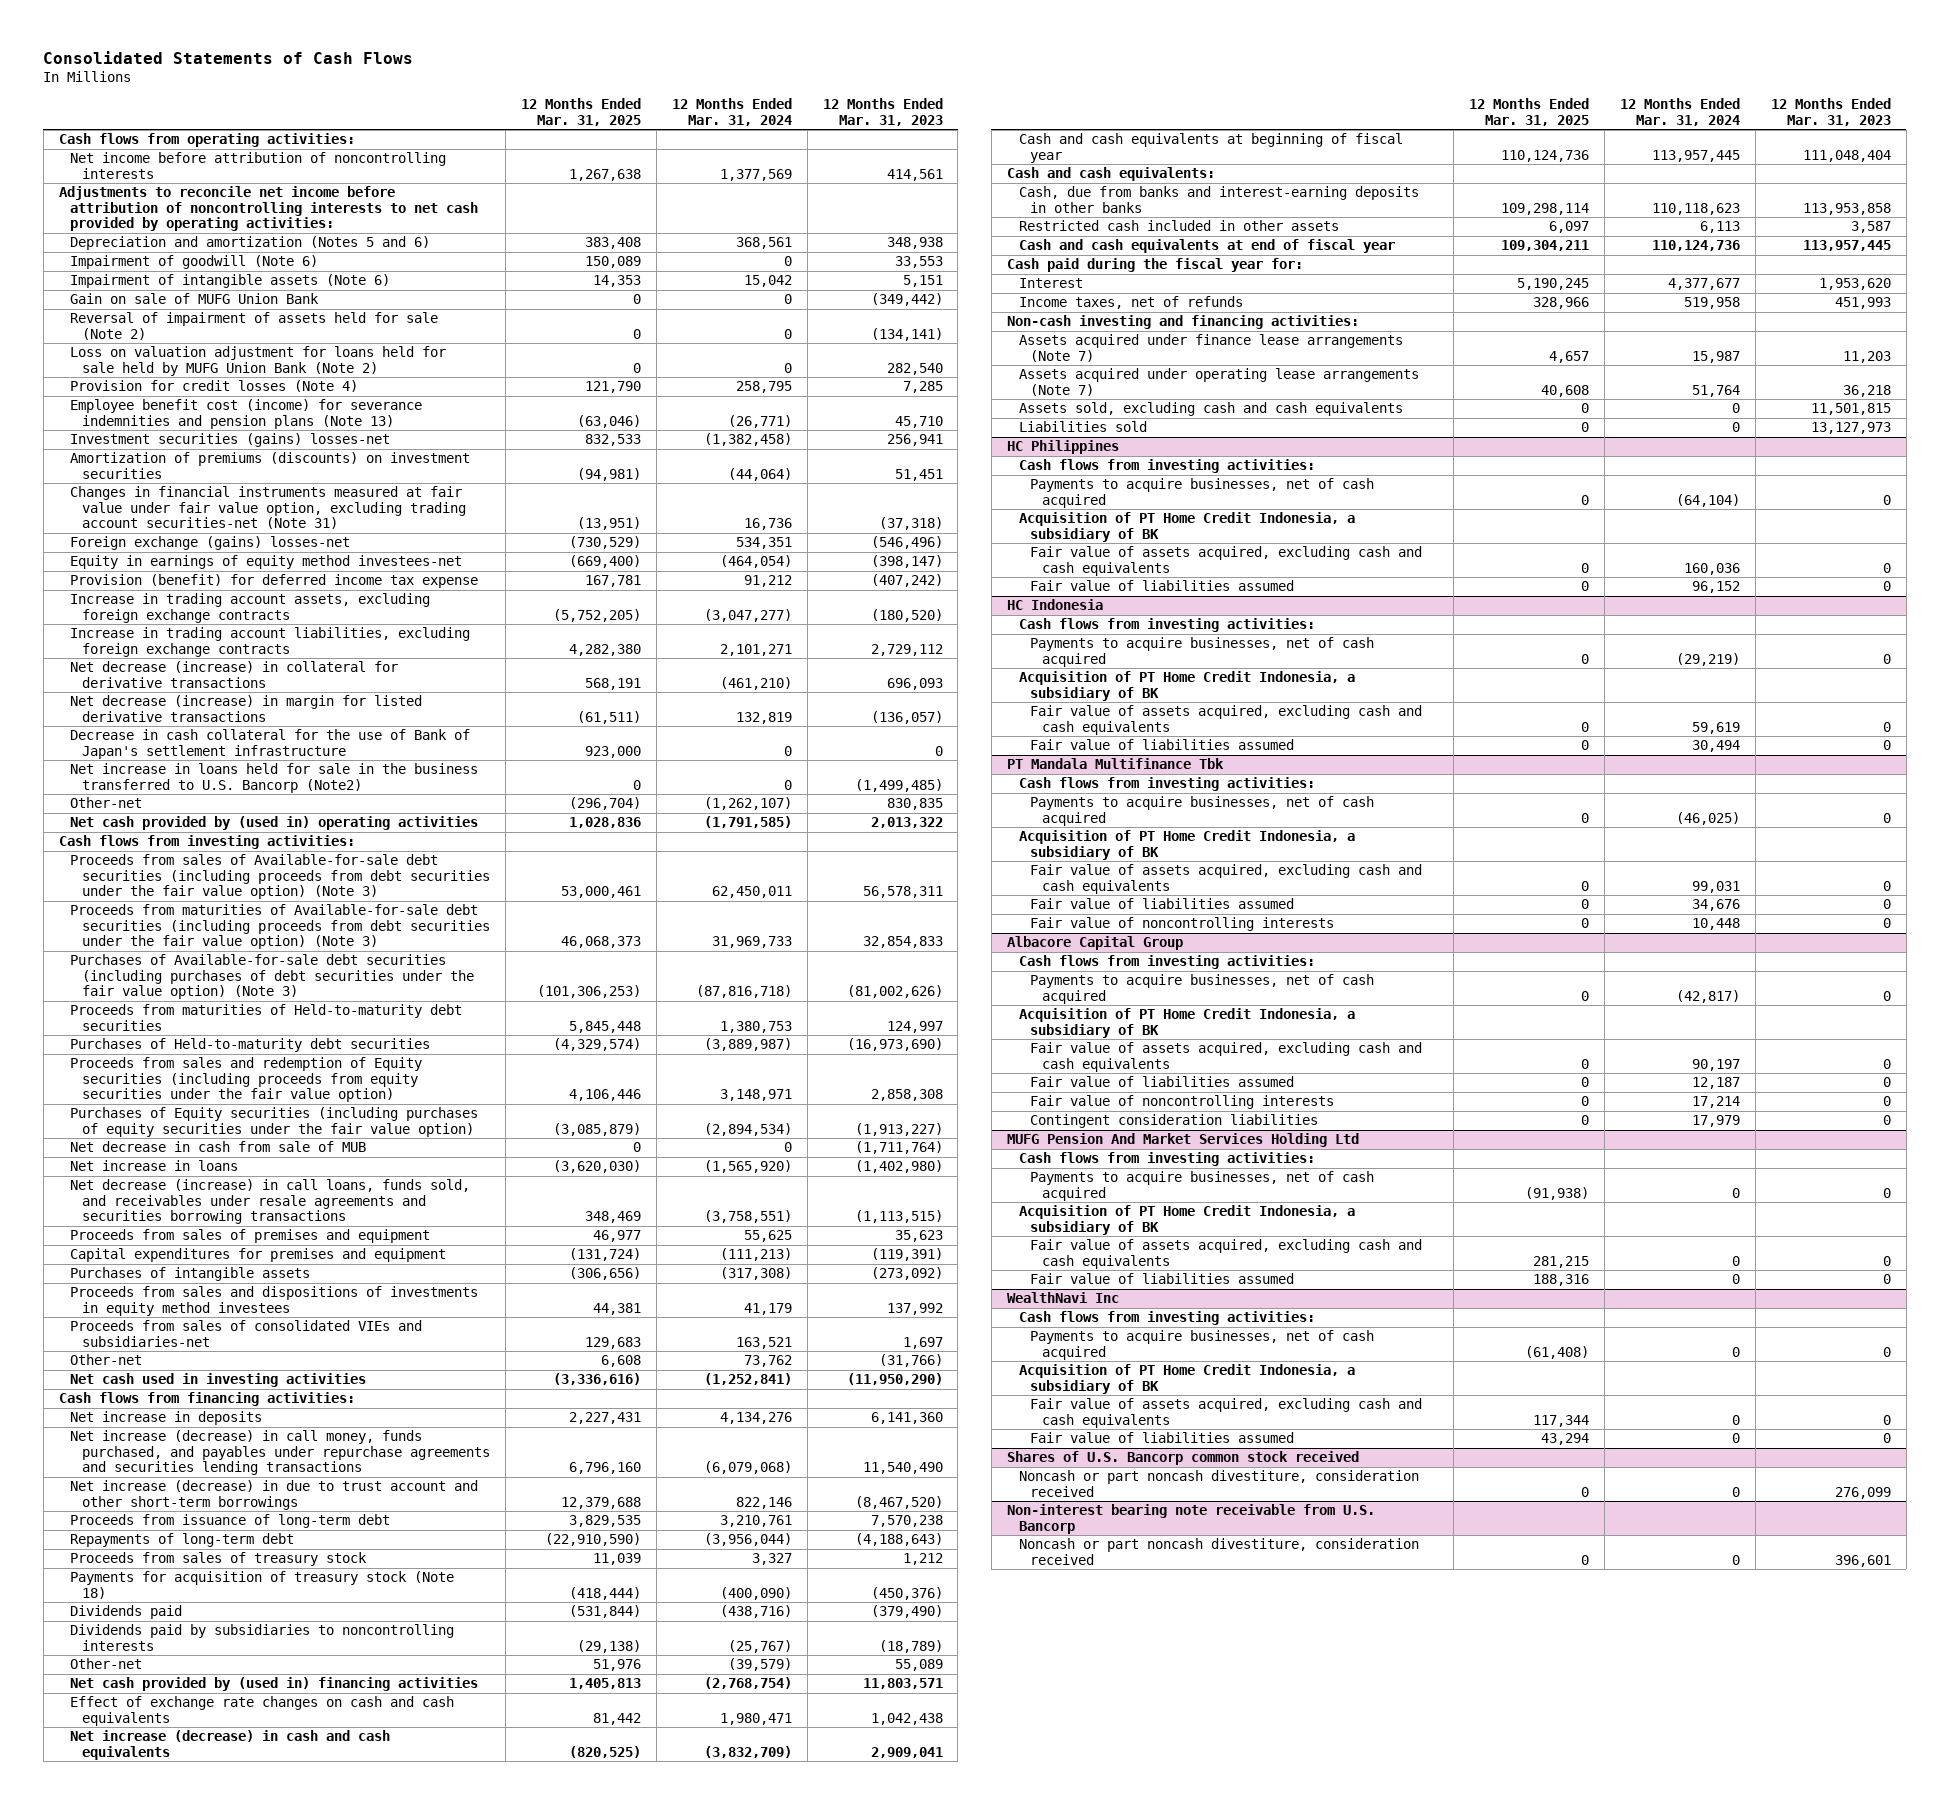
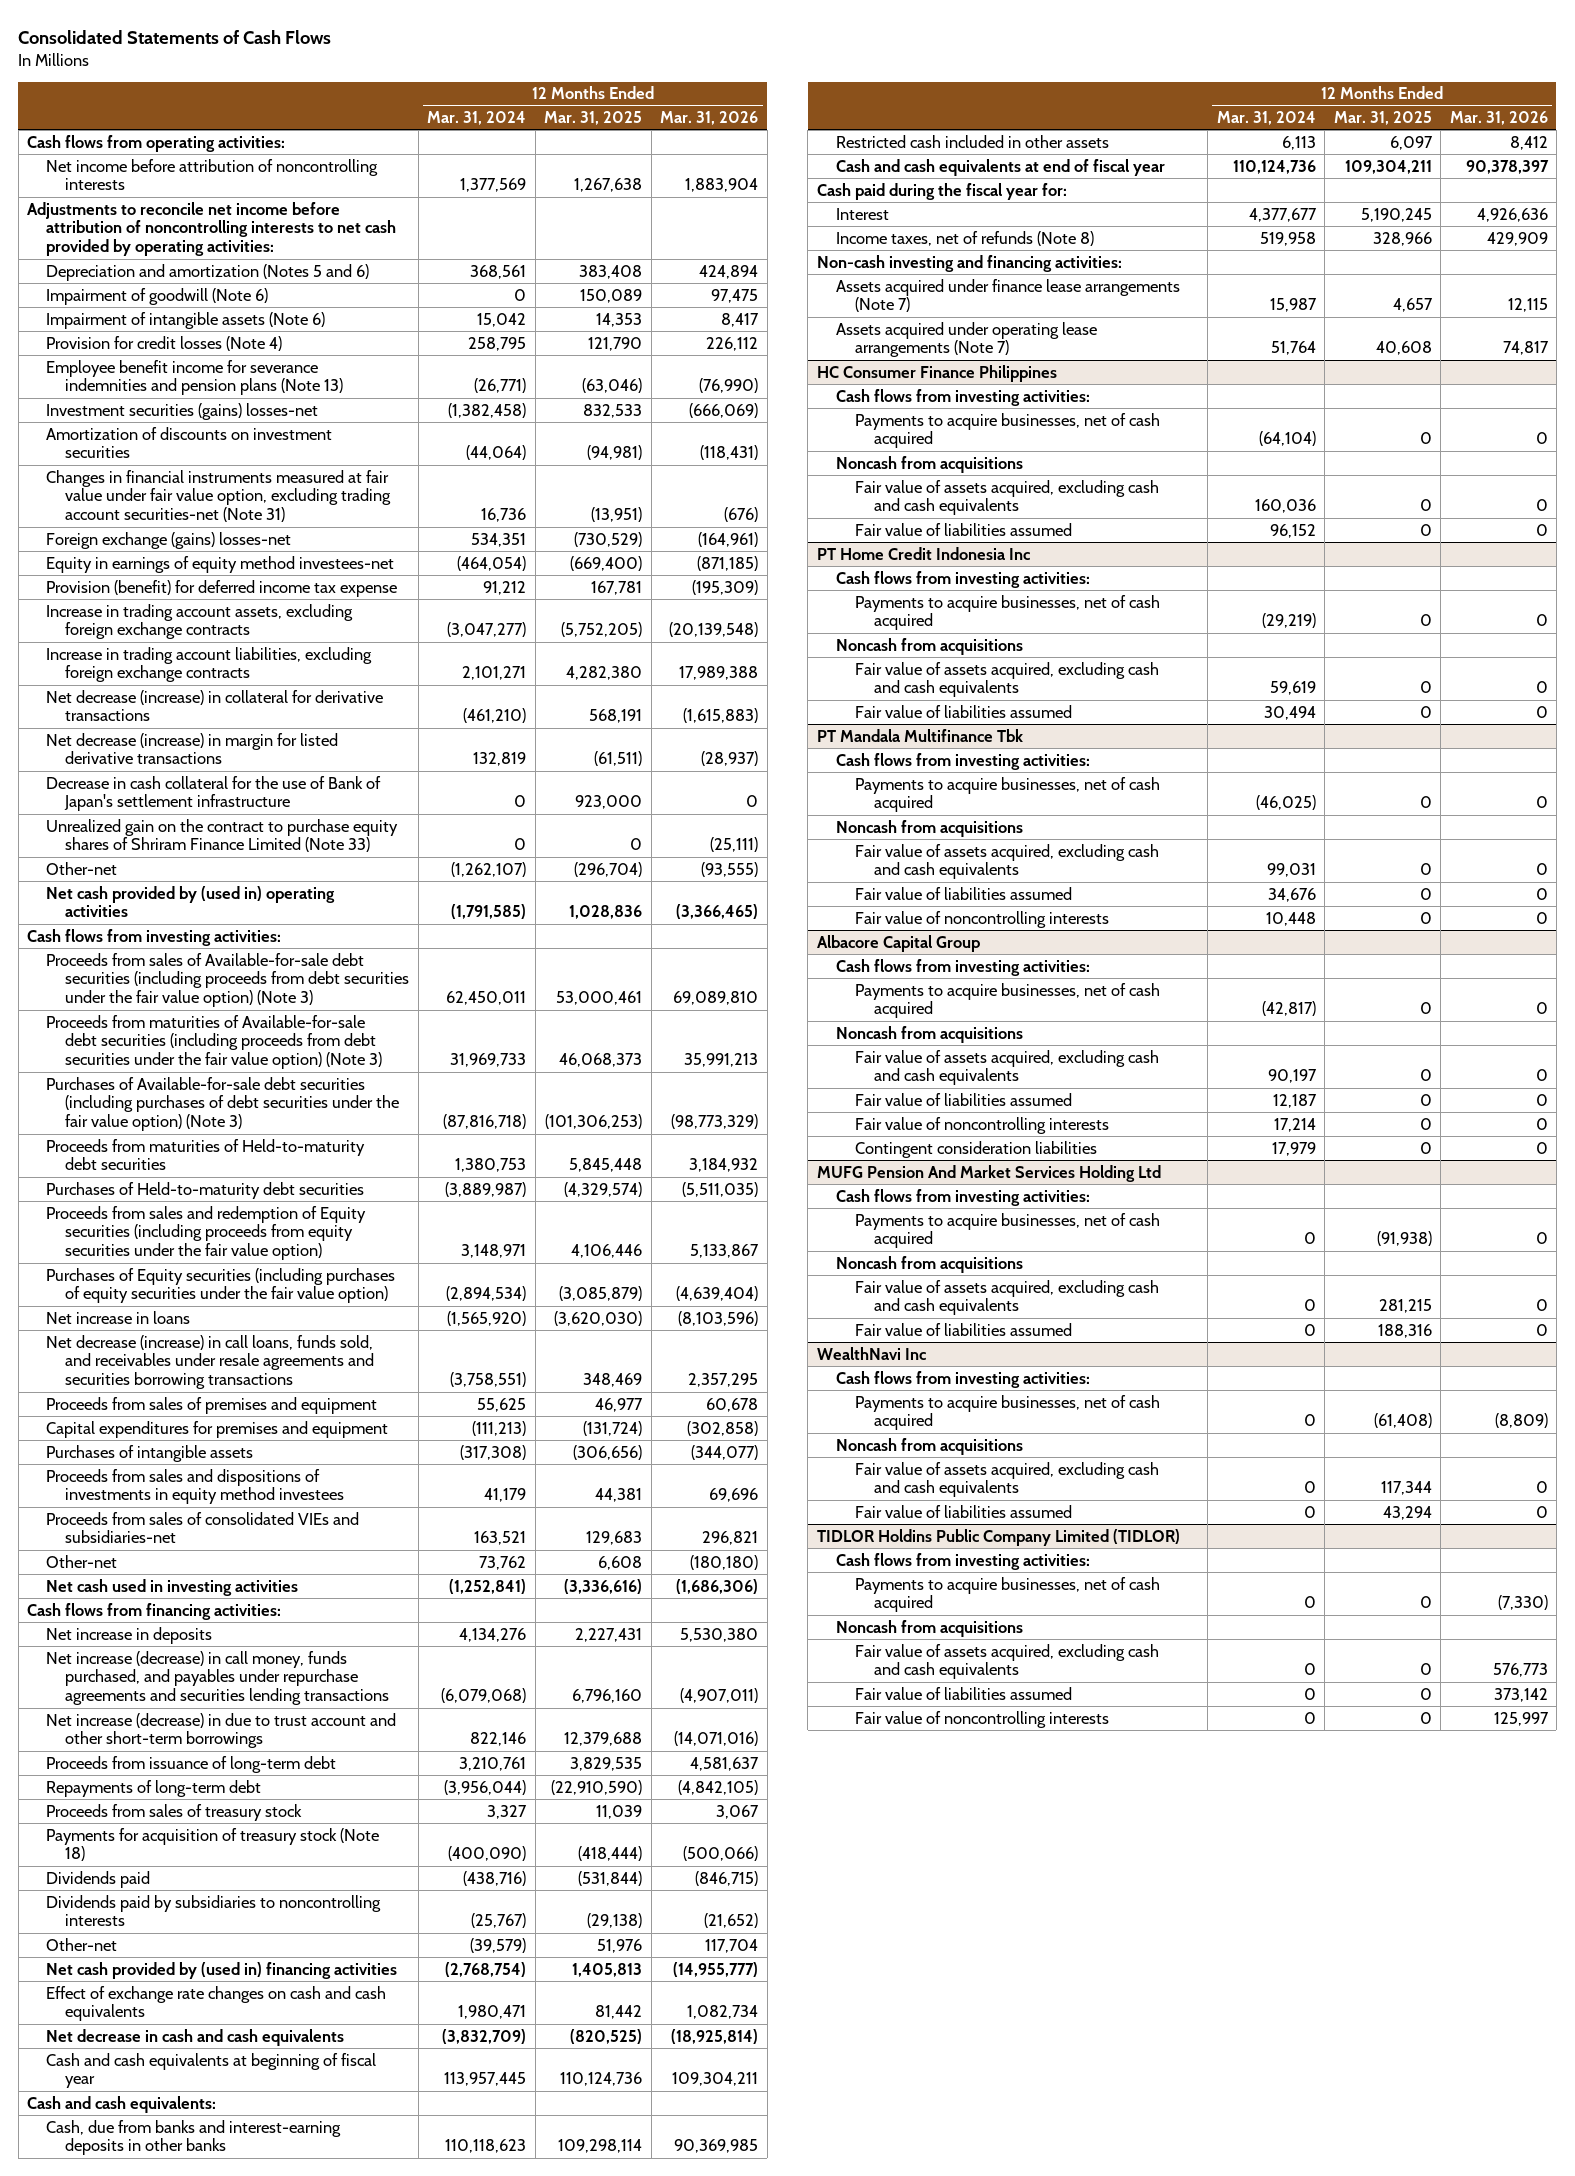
[822,98,943,126] 12 Months Ended Mar. 31, 2023 -> none
none -> [660,111,759,126] Mar. 31, 2026
[70,293,320,305] Gain on sale of MUFG Union Bank -> none
[70,312,439,340] Reversal of impairment of assets held for sale (Note 2) -> none
[70,346,447,376] Loss on valuation adjustment for loans held for sale held by MUFG Union Bank (Note 2) -> none
[70,399,423,429] Employee benefit cost (income) for severance indemnities and pension plans (Note 13) -> [46,359,344,396] Employee benefit income for severance indemnities and pension plans (Note 13)
[70,452,471,479] Amortization of premiums (discounts) on investment securities -> [46,426,333,459] Amortization of discounts on investment securities
[70,763,479,793] Net increase in loans held for sale in the business transferred to U.S. Bancorp (Note2) -> none
none -> [46,818,399,853] Unrealized gain on the contract to purchase equity shares of Shriram Finance Limited (Note 33)
[70,1141,367,1153] Net decrease in cash from sale of MUB -> none
[70,1730,391,1760] Net increase (decrease) in cash and cash equivalents -> [46,2028,345,2046] Net decrease in cash and cash equivalents
[1018,296,1243,310] Income taxes, net of refunds -> [835,230,1094,246] Income taxes, net of refunds (Note 8)
[1018,402,1403,417] Assets sold, excluding cash and cash equivalents -> none
[1018,421,1147,433] Liabilities sold -> none
[1006,440,1119,455] HC Philippines -> [816,364,1057,382] HC Consumer Finance Philippines
[1018,512,1355,542] Acquisition of PT Home Credit Indonesia, a subsidiary of BK -> [835,455,1023,473] Noncash from acquisitions
[1006,599,1103,611] HC Indonesia -> [816,546,1030,560] PT Home Credit Indonesia Inc
[1018,671,1355,701] Acquisition of PT Home Credit Indonesia, a subsidiary of BK -> [835,637,1023,655] Noncash from acquisitions
[1018,830,1355,860] Acquisition of PT Home Credit Indonesia, a subsidiary of BK -> [835,819,1023,837] Noncash from acquisitions
[1018,1008,1355,1038] Acquisition of PT Home Credit Indonesia, a subsidiary of BK -> [835,1025,1023,1043] Noncash from acquisitions
[1018,1205,1355,1235] Acquisition of PT Home Credit Indonesia, a subsidiary of BK -> [835,1255,1023,1273] Noncash from acquisitions
[1018,1364,1355,1394] Acquisition of PT Home Credit Indonesia, a subsidiary of BK -> [835,1437,1023,1455] Noncash from acquisitions
[1006,1451,1359,1466] Shares of U.S. Bancorp common stock received -> none
[1018,1470,1419,1497] Noncash or part noncash divestiture, consideration received -> none
[1006,1504,1375,1534] Non-interest bearing note receivable from U.S. Bancorp -> none
[1018,1538,1419,1565] Noncash or part noncash divestiture, consideration received -> none
none -> [816,1528,1180,1546] TIDLOR Holdins Public Company Limited (TIDLOR)
none -> [835,1552,1090,1570] Cash flows from investing activities:
none -> [854,1576,1160,1613] Payments to acquire businesses, net of cash acquired
none -> [835,1619,1023,1637] Noncash from acquisitions
none -> [854,1643,1159,1680] Fair value of assets acquired, excluding cash and cash equivalents
none -> [854,1686,1072,1700] Fair value of liabilities assumed
none -> [854,1710,1109,1728] Fair value of noncontrolling interests

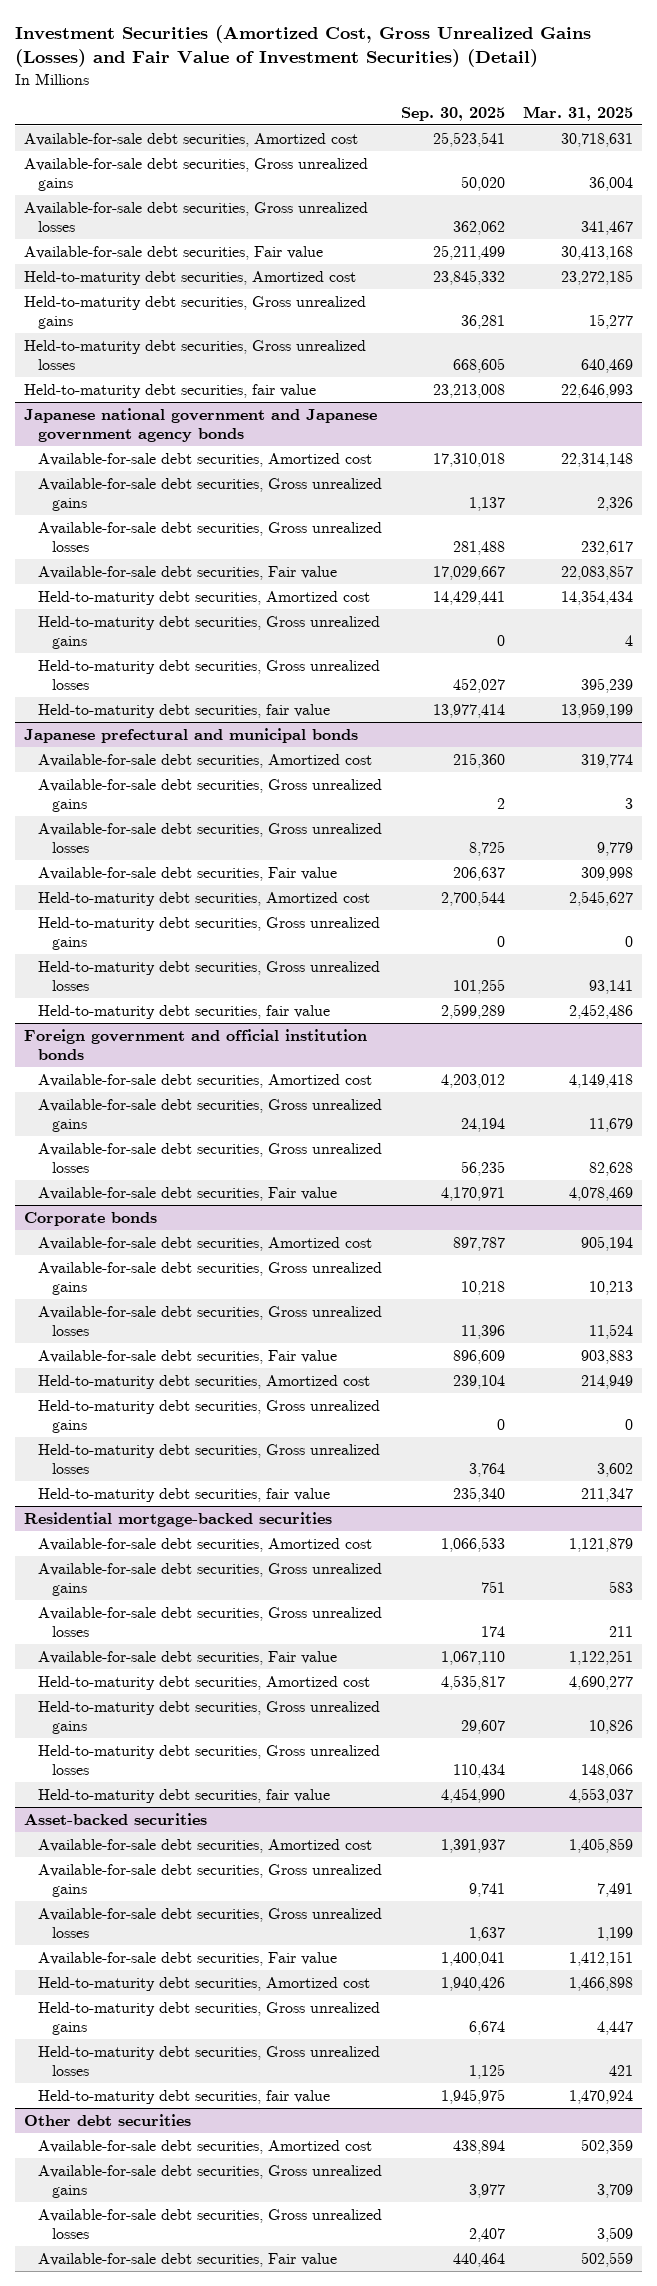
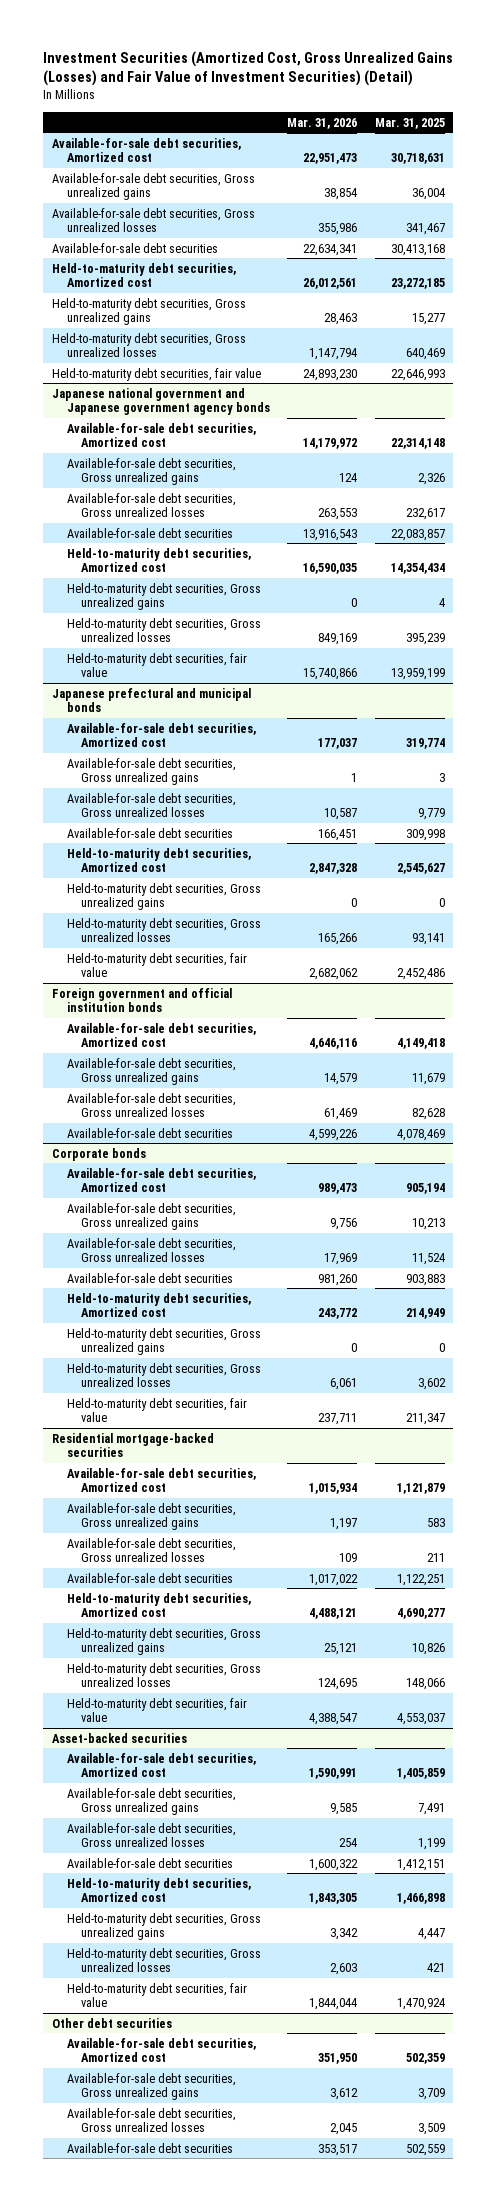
[400,106,505,121] Sep. 30, 2025 -> none
none -> [287,117,358,129] Mar. 31, 2026
[24,245,324,260] Available-for-sale debt securities, Fair value -> [52,242,219,253] Available-for-sale debt securities
[38,565,338,580] Available-for-sale debt securities, Fair value -> [66,527,233,538] Available-for-sale debt securities
[38,866,338,881] Available-for-sale debt securities, Fair value -> [66,827,233,838] Available-for-sale debt securities
[38,1186,338,1201] Available-for-sale debt securities, Fair value -> [66,1127,233,1138] Available-for-sale debt securities
[38,1349,338,1364] Available-for-sale debt securities, Fair value -> [66,1272,233,1283] Available-for-sale debt securities
[38,1650,338,1665] Available-for-sale debt securities, Fair value -> [66,1572,233,1583] Available-for-sale debt securities
[38,1951,338,1966] Available-for-sale debt securities, Fair value -> [66,1857,233,1868] Available-for-sale debt securities
[38,2252,338,2267] Available-for-sale debt securities, Fair value -> [66,2142,233,2153] Available-for-sale debt securities

